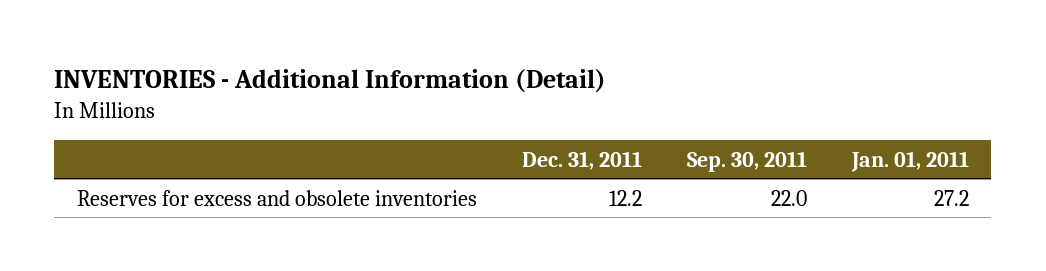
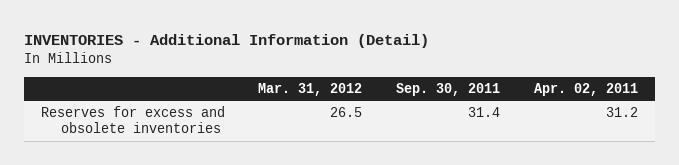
[521,150,642,170] Dec. 31, 2011 -> none
[850,150,969,172] Jan. 01, 2011 -> none
none -> [258,83,363,97] Mar. 31, 2012
none -> [534,83,639,97] Apr. 02, 2011
[770,189,807,206] 22.0 -> [468,107,501,118] 31.4

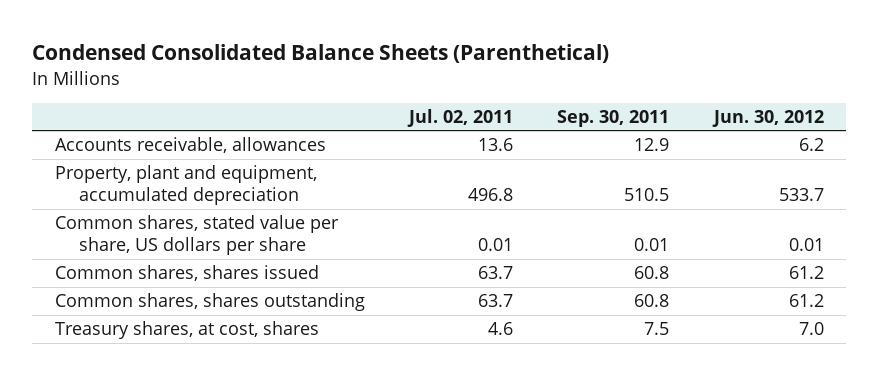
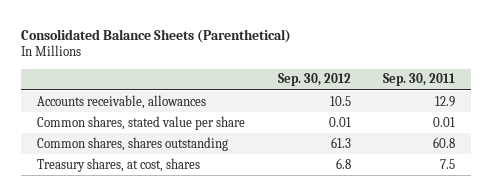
[32,44,610,64] Condensed Consolidated Balance Sheets (Parenthetical) -> [20,28,291,43] Consolidated Balance Sheets (Parenthetical)
[406,108,513,127] Jul. 02, 2011 -> none
[711,109,824,127] Jun. 30, 2012 -> none
none -> [277,73,351,87] Sep. 30, 2012
[54,165,317,206] Property, plant and equipment, accumulated depreciation -> none
[54,265,319,282] Common shares, shares issued -> none
[54,215,339,256] Common shares, stated value per share, US dollars per share -> [36,115,245,130] Common shares, stated value per share

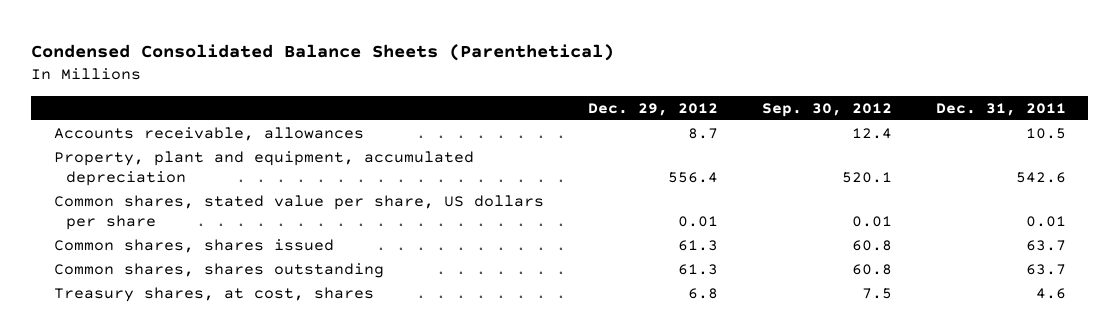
[20,28,291,43] Consolidated Balance Sheets (Parenthetical) -> [31,43,615,61] Condensed Consolidated Balance Sheets (Parenthetical)
[383,73,456,87] Sep. 30, 2011 -> none
none -> [587,102,718,116] Dec. 29, 2012
none -> [936,102,1067,116] Dec. 31, 2011
[329,95,351,106] 10.5 -> [851,127,892,139] 12.4
none -> [53,150,474,187] Property, plant and equipment, accumulated depreciation
[36,115,245,130] Common shares, stated value per share -> [53,194,544,231] Common shares, stated value per share, US dollars per share
none -> [53,238,334,253] Common shares, shares issued
[330,136,351,148] 61.3 -> [851,263,892,275] 60.8
[335,157,351,169] 6.8 -> [861,287,892,299] 7.5

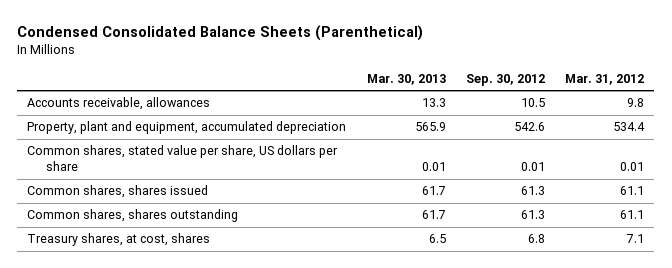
[587,102,718,116] Dec. 29, 2012 -> none
[936,102,1067,116] Dec. 31, 2011 -> none
none -> [366,73,446,85] Mar. 30, 2013
none -> [565,73,645,85] Mar. 31, 2012
[851,127,892,139] 12.4 -> [520,98,545,108] 10.5
[841,172,892,184] 520.1 -> [513,122,545,132] 542.6
[851,239,892,251] 60.8 -> [520,186,545,196] 61.3
[851,263,892,275] 60.8 -> [520,210,545,220] 61.3
[861,287,892,299] 7.5 -> [527,234,545,244] 6.8

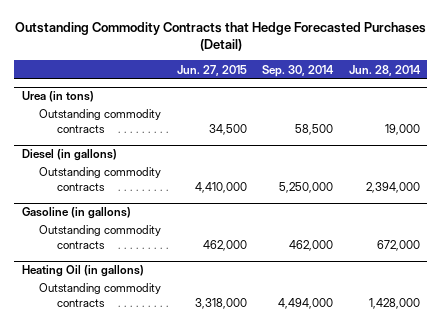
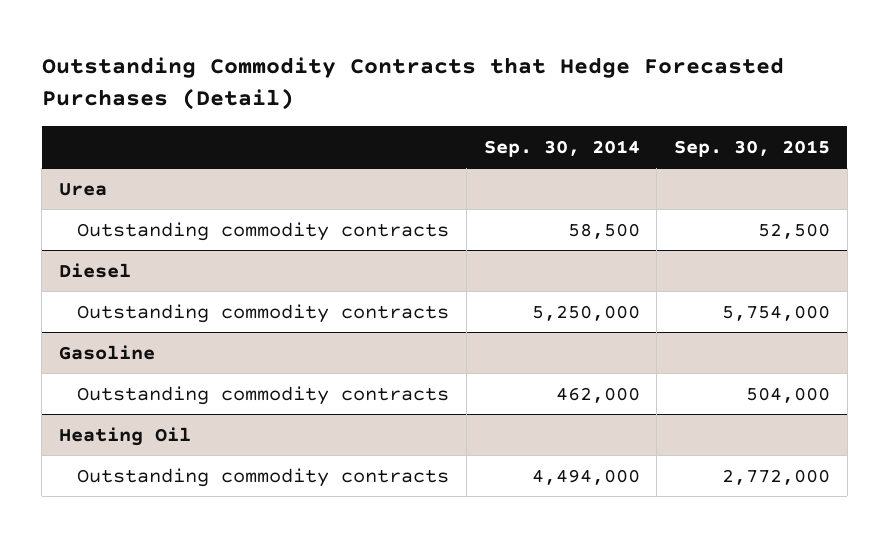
[176,64,247,76] Jun. 27, 2015 -> none
[348,64,421,76] Jun. 28, 2014 -> none
none -> [674,139,831,157] Sep. 30, 2015
[21,91,94,103] Urea (in tons) -> [58,182,107,196] Urea
[21,149,117,162] Diesel (in gallons) -> [58,262,131,278] Diesel
[21,207,131,220] Gasoline (in gallons) -> [58,344,155,360] Gasoline
[21,265,144,278] Heating Oil (in gallons) -> [58,426,191,446] Heating Oil

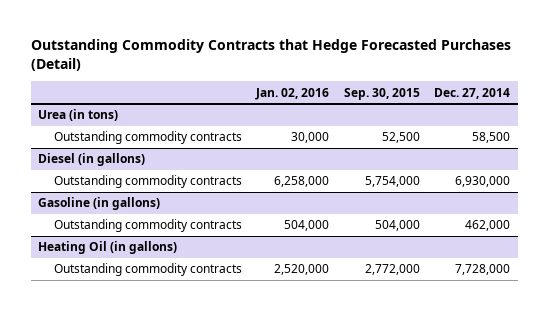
[483,139,640,157] Sep. 30, 2014 -> none
none -> [255,87,330,100] Jan. 02, 2016
none -> [434,87,511,99] Dec. 27, 2014
[58,182,107,196] Urea -> [38,109,119,122] Urea (in tons)
[58,262,131,278] Diesel -> [38,153,146,167] Diesel (in gallons)
[58,344,155,360] Gasoline -> [38,197,161,211] Gasoline (in gallons)
[58,426,191,446] Heating Oil -> [38,241,178,255] Heating Oil (in gallons)

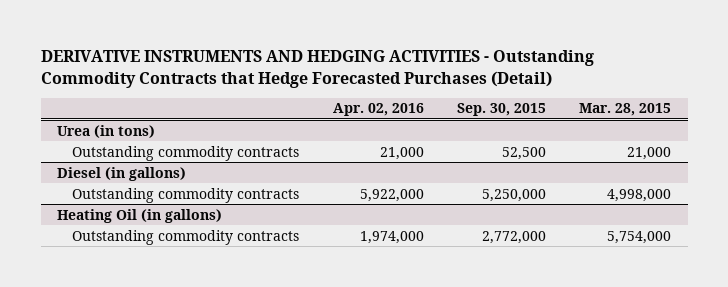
[31,39,512,71] Outstanding Commodity Contracts that Hedge Forecasted Purchases (Detail) -> [40,50,594,88] DERIVATIVE INSTRUMENTS AND HEDGING ACTIVITIES - Outstanding Commodity Contracts that Hedge Forecasted Purchases (Detail)
[255,87,330,100] Jan. 02, 2016 -> none
[434,87,511,99] Dec. 27, 2014 -> none
none -> [332,103,424,117] Apr. 02, 2016
none -> [579,103,672,117] Mar. 28, 2015
[38,197,161,211] Gasoline (in gallons) -> none
[53,219,242,233] Outstanding commodity contracts -> none
[364,176,420,188] 5,754,000 -> [481,188,546,202] 5,250,000

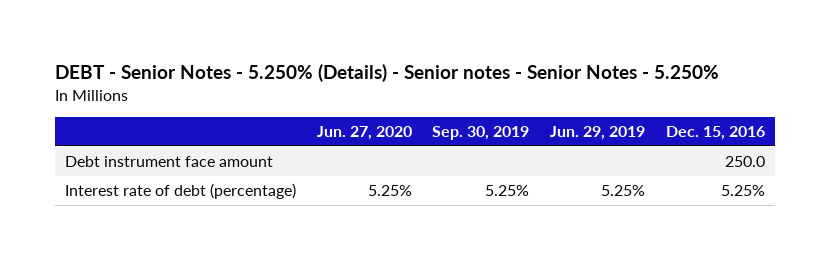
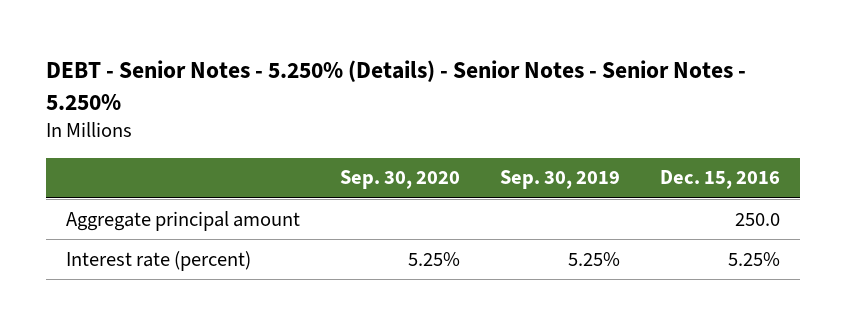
[54,64,719,83] DEBT - Senior Notes - 5.250% (Details) - Senior notes - Senior Notes - 5.250% -> [45,59,746,110] DEBT - Senior Notes - 5.250% (Details) - Senior Notes - Senior Notes - 5.250%
[316,126,412,141] Jun. 27, 2020 -> none
[550,126,646,141] Jun. 29, 2019 -> none
none -> [340,170,461,190] Sep. 30, 2020
[64,156,273,168] Debt instrument face amount -> [66,210,301,231] Aggregate principal amount
[64,183,296,200] Interest rate of debt (percentage) -> [66,250,252,271] Interest rate (percent)

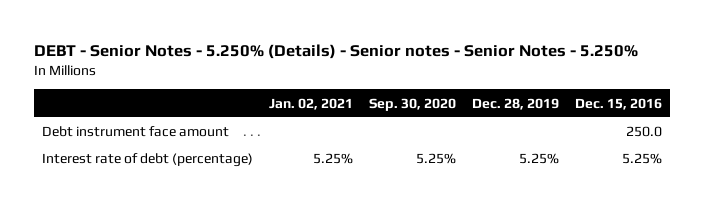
[45,59,746,110] DEBT - Senior Notes - 5.250% (Details) - Senior Notes - Senior Notes - 5.250% -> [34,43,639,59] DEBT - Senior Notes - 5.250% (Details) - Senior notes - Senior Notes - 5.250%
[500,170,621,190] Sep. 30, 2019 -> none
none -> [269,97,354,110] Jan. 02, 2021
none -> [472,97,560,110] Dec. 28, 2019
[66,210,301,231] Aggregate principal amount -> [42,126,230,138] Debt instrument face amount
[66,250,252,271] Interest rate (percent) -> [42,153,254,168] Interest rate of debt (percentage)

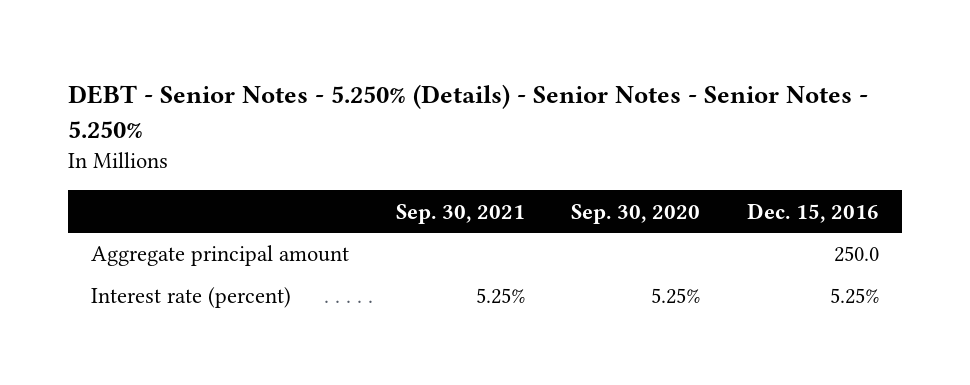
[34,43,639,59] DEBT - Senior Notes - 5.250% (Details) - Senior notes - Senior Notes - 5.250% -> [68,83,869,139] DEBT - Senior Notes - 5.250% (Details) - Senior Notes - Senior Notes - 5.250%
[269,97,354,110] Jan. 02, 2021 -> none
[472,97,560,110] Dec. 28, 2019 -> none
none -> [395,203,525,224] Sep. 30, 2021
[42,126,230,138] Debt instrument face amount -> [91,245,350,267] Aggregate principal amount
[42,153,254,168] Interest rate of debt (percentage) -> [91,287,292,309] Interest rate (percent)

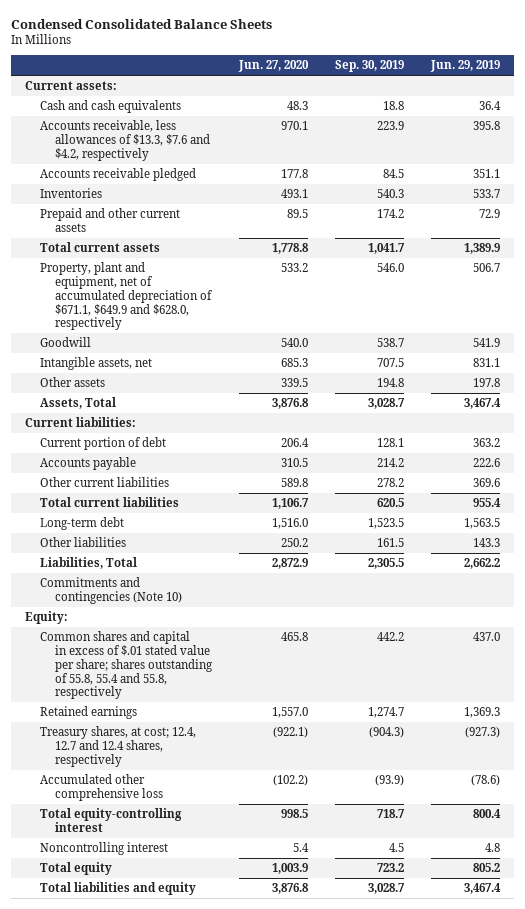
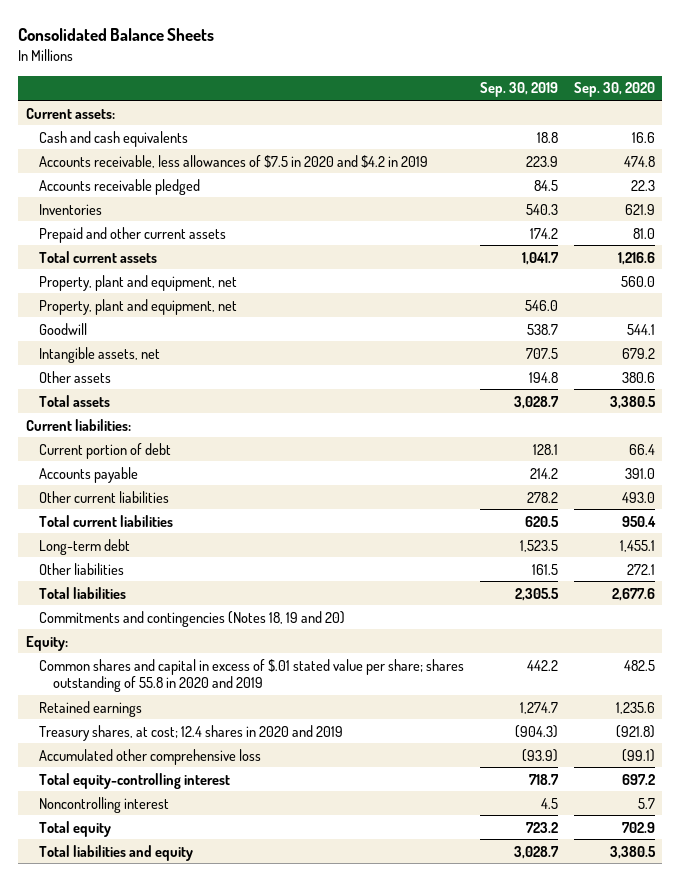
[11,18,273,29] Condensed Consolidated Balance Sheets -> [18,28,215,42] Consolidated Balance Sheets
[238,60,310,73] Jun. 27, 2020 -> none
[430,60,501,73] Jun. 29, 2019 -> none
none -> [573,82,655,98] Sep. 30, 2020
[40,120,211,161] Accounts receivable, less allowances of $13.3, $7.6 and $4.2, respectively -> [39,154,429,168] Accounts receivable, less allowances of $7.5 in 2020 and $4.2 in 2019
none -> [39,274,238,291] Property, plant and equipment, net
[40,262,214,331] Property, plant and equipment, net of accumulated depreciation of $671.1, $649.9 and $628.0, respectively -> [39,298,238,315] Property, plant and equipment, net
[40,397,117,410] Assets, Total -> [39,394,111,407] Total assets
[40,557,138,570] Liabilities, Total -> [39,586,127,599] Total liabilities
[40,577,183,604] Commitments and contingencies (Note 10) -> [39,610,346,627] Commitments and contingencies (Notes 18, 19 and 20)
[40,631,214,700] Common shares and capital in excess of $.01 stated value per share; shares outstanding of 55.8, 55.4 and 55.8, respectively -> [39,658,465,693] Common shares and capital in excess of $.01 stated value per share; shares outstanding of 55.8 in 2020 and 2019
[40,726,197,767] Treasury shares, at cost; 12.4, 12.7 and 12.4 shares, respectively -> [39,724,344,741] Treasury shares, at cost; 12.4 shares in 2020 and 2019

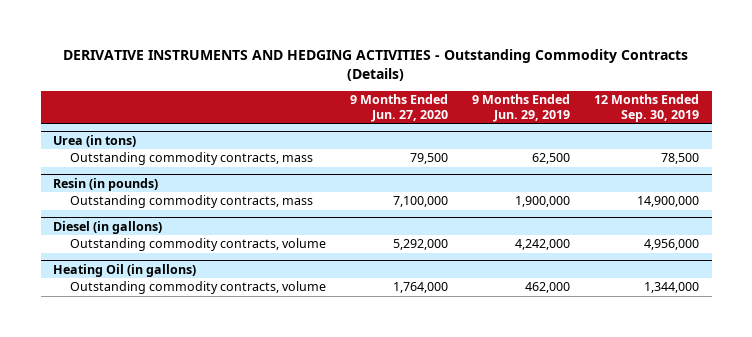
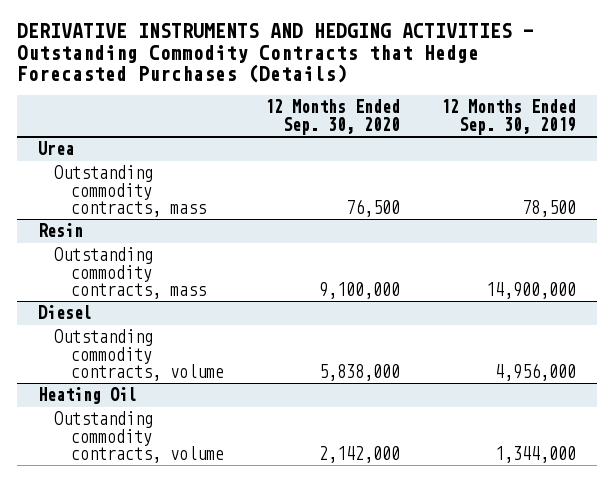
[63,48,689,81] DERIVATIVE INSTRUMENTS AND HEDGING ACTIVITIES - Outstanding Commodity Contracts (Details) -> [17,23,535,84] DERIVATIVE INSTRUMENTS AND HEDGING ACTIVITIES - Outstanding Commodity Contracts that Hedge Forecasted Purchases (Details)
[350,94,449,122] 9 Months Ended Jun. 27, 2020 -> none
[472,94,571,122] 9 Months Ended Jun. 29, 2019 -> none
none -> [264,99,400,135] 12 Months Ended Sep. 30, 2020
[52,134,136,147] Urea (in tons) -> [37,141,74,156] Urea
[52,177,158,191] Resin (in pounds) -> [37,223,83,238] Resin
[52,220,162,234] Diesel (in gallons) -> [37,305,92,320] Diesel
[52,263,196,277] Heating Oil (in gallons) -> [37,387,137,405] Heating Oil

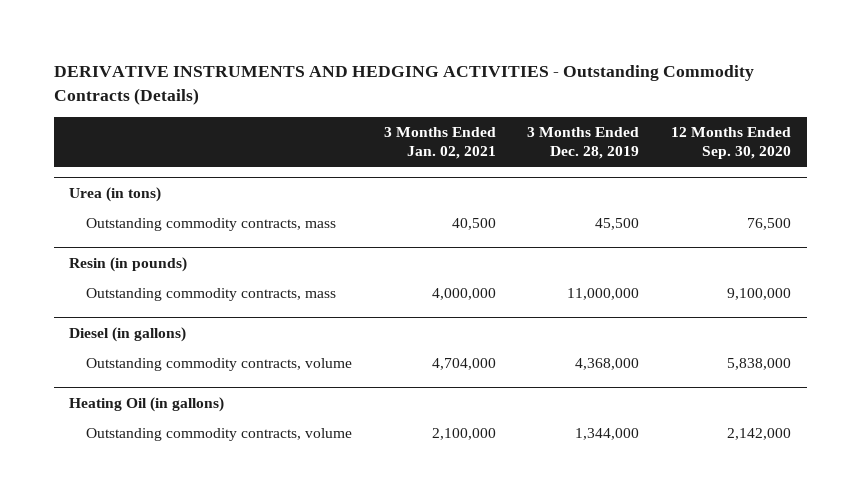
[17,23,535,84] DERIVATIVE INSTRUMENTS AND HEDGING ACTIVITIES - Outstanding Commodity Contracts that Hedge Forecasted Purchases (Details) -> [53,65,754,106] DERIVATIVE INSTRUMENTS AND HEDGING ACTIVITIES - Outstanding Commodity Contracts (Details)
[441,99,577,135] 12 Months Ended Sep. 30, 2019 -> none
none -> [383,126,496,160] 3 Months Ended Jan. 02, 2021
none -> [527,126,640,160] 3 Months Ended Dec. 28, 2019
[37,141,74,156] Urea -> [69,186,162,202] Urea (in tons)
[37,223,83,238] Resin -> [69,256,188,272] Resin (in pounds)
[37,305,92,320] Diesel -> [69,326,187,342] Diesel (in gallons)
[37,387,137,405] Heating Oil -> [69,396,225,412] Heating Oil (in gallons)

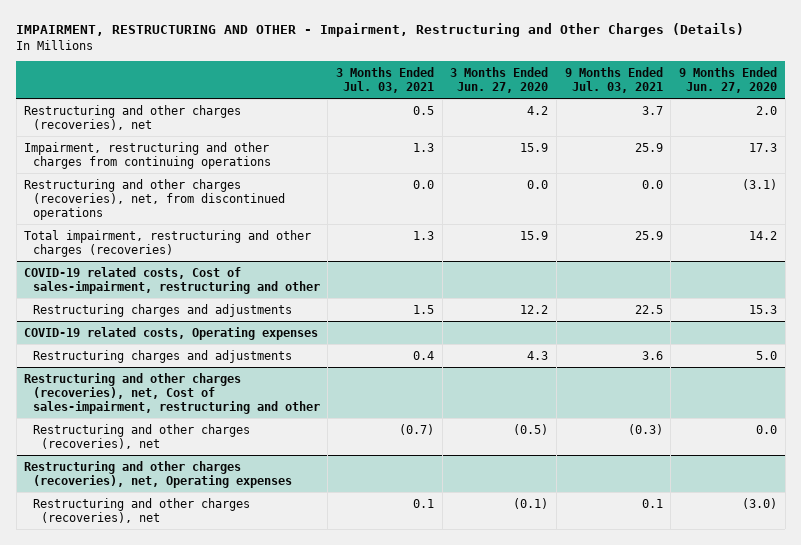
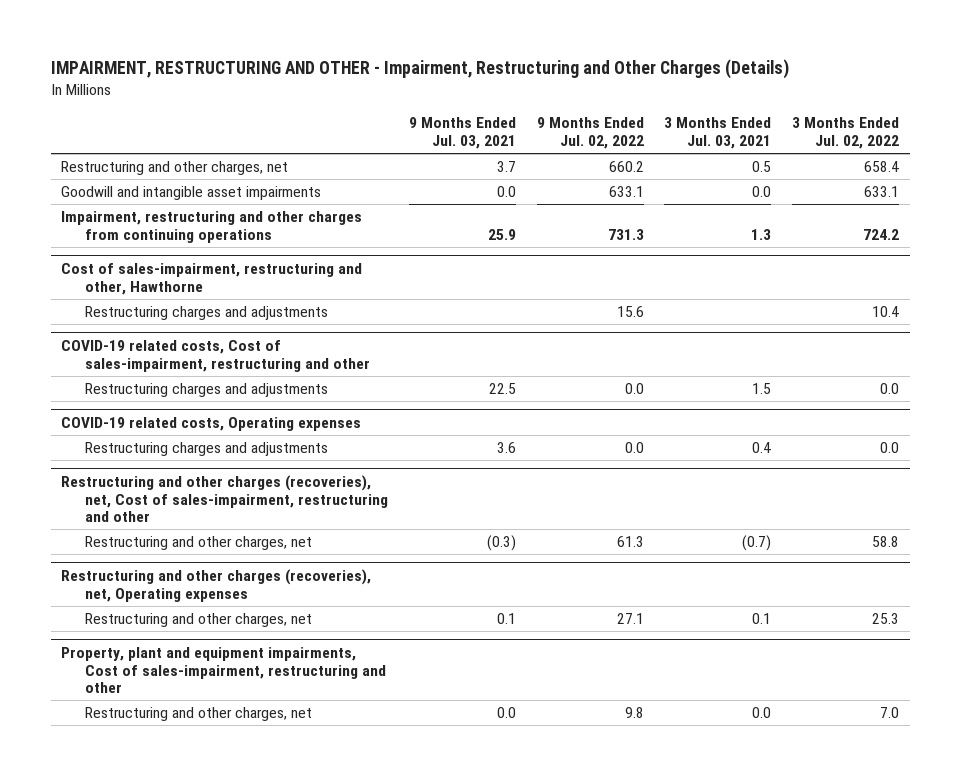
[450,66,549,93] 3 Months Ended Jun. 27, 2020 -> none
[679,66,778,93] 9 Months Ended Jun. 27, 2020 -> none
none -> [536,117,644,150] 9 Months Ended Jul. 02, 2022
none -> [792,117,900,150] 3 Months Ended Jul. 02, 2022
[24,104,242,130] Restructuring and other charges (recoveries), net -> [61,160,289,175] Restructuring and other charges, net
none -> [61,185,322,200] Goodwill and intangible asset impairments
[24,178,285,220] Restructuring and other charges (recoveries), net, from discontinued operations -> none
[24,229,312,257] Total impairment, restructuring and other charges (recoveries) -> none
none -> [61,262,363,295] Cost of sales-impairment, restructuring and other, Hawthorne
none -> [84,305,328,320] Restructuring charges and adjustments
[32,423,250,449] Restructuring and other charges (recoveries), net -> [84,535,312,550] Restructuring and other charges, net
[32,497,250,523] Restructuring and other charges (recoveries), net -> [84,612,312,627] Restructuring and other charges, net
none -> [61,646,386,694] Property, plant and equipment impairments, Cost of sales-impairment, restructuring and other
none -> [84,706,312,721] Restructuring and other charges, net

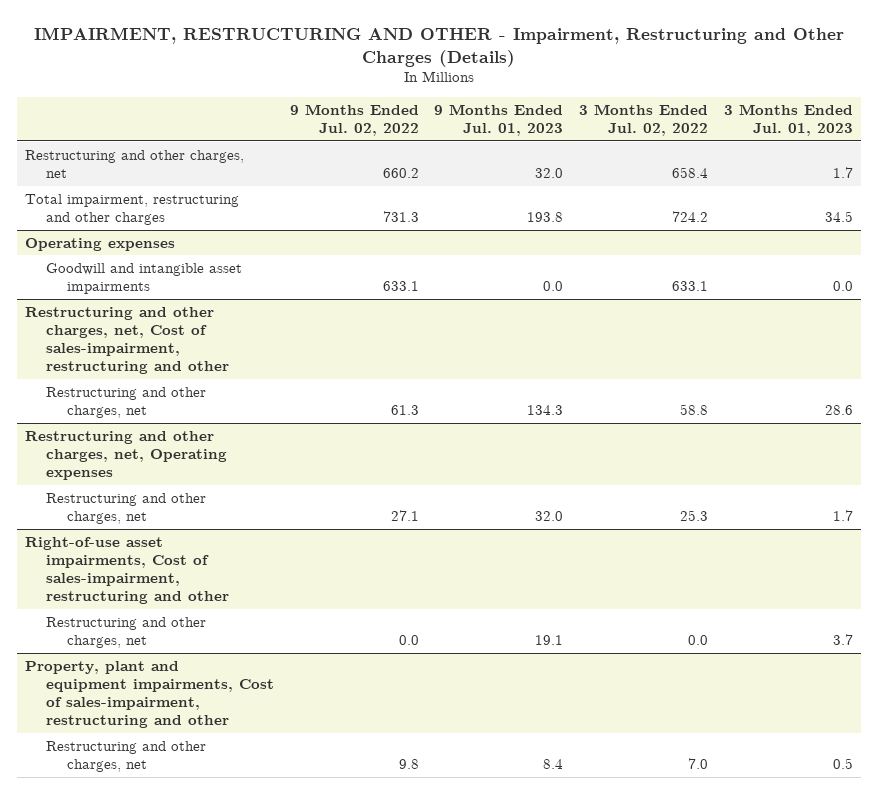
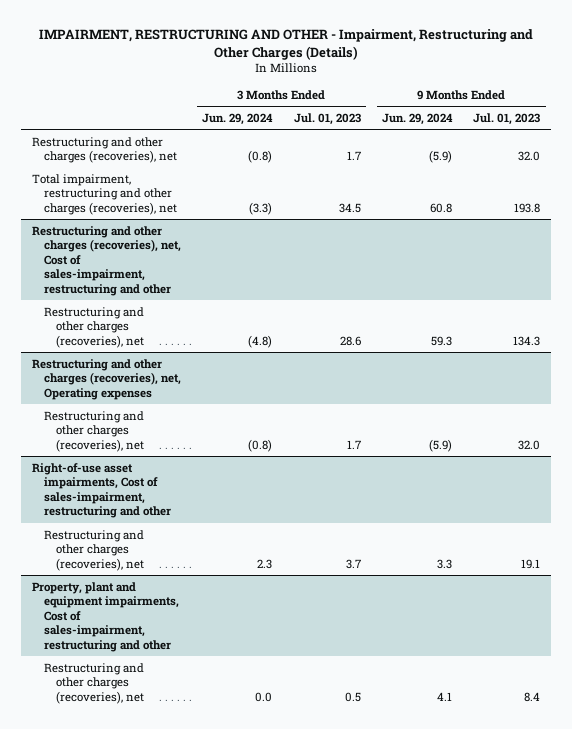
[289,103,419,136] 9 Months Ended Jul. 02, 2022 -> none
[579,103,709,136] 3 Months Ended Jul. 02, 2022 -> none
none -> [202,112,274,125] Jun. 29, 2024
none -> [381,112,453,125] Jun. 29, 2024
[24,237,175,251] Operating expenses -> none
[45,262,242,294] Goodwill and intangible asset impairments -> none
[24,149,244,178] Restructuring and other charges, net -> [32,136,177,164] Restructuring and other charges (recoveries), net
[24,193,239,225] Total impairment, restructuring and other charges -> [32,173,177,215] Total impairment, restructuring and other charges (recoveries), net
[24,306,229,375] Restructuring and other charges, net, Cost of sales-impairment, restructuring and other -> [32,225,181,296] Restructuring and other charges (recoveries), net, Cost of sales-impairment, restructuring and other
[45,386,206,418] Restructuring and other charges, net -> [43,306,144,348] Restructuring and other charges (recoveries), net
[24,430,227,481] Restructuring and other charges, net, Operating expenses -> [32,358,181,400] Restructuring and other charges (recoveries), net, Operating expenses
[45,492,206,524] Restructuring and other charges, net -> [43,410,144,452] Restructuring and other charges (recoveries), net
[45,616,206,648] Restructuring and other charges, net -> [43,529,144,571] Restructuring and other charges (recoveries), net
[45,740,206,772] Restructuring and other charges, net -> [43,662,144,704] Restructuring and other charges (recoveries), net

